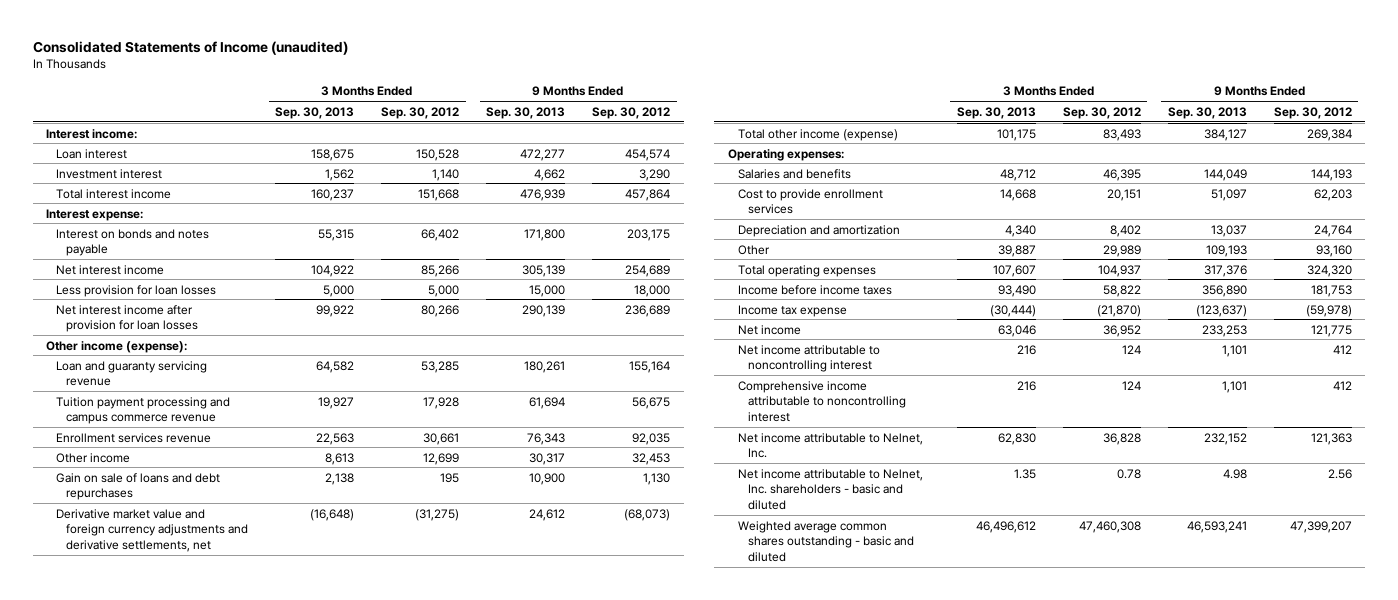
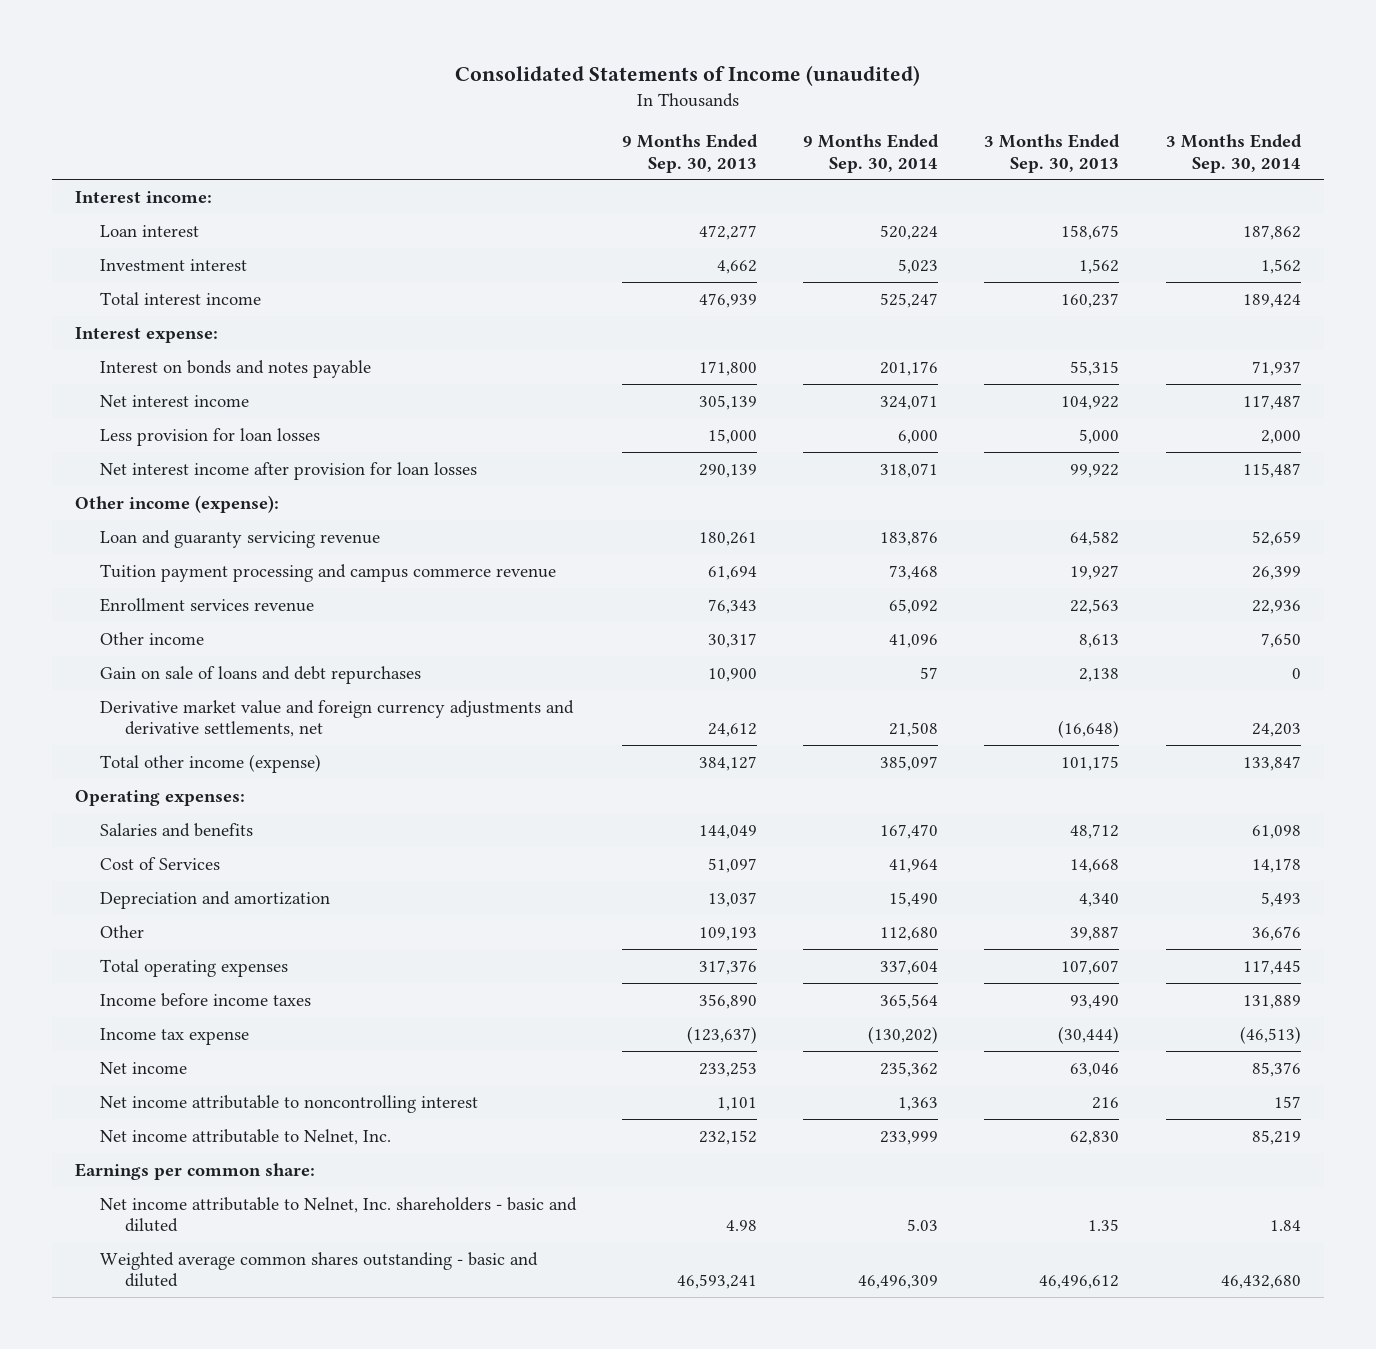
[381,106,460,119] Sep. 30, 2012 -> none
[592,106,671,119] Sep. 30, 2012 -> none
none -> [803,133,940,173] 9 Months Ended Sep. 30, 2014
none -> [1165,133,1302,173] 3 Months Ended Sep. 30, 2014
[737,188,883,215] Cost to provide enrollment services -> [100,856,221,870] Cost of Services
[737,380,906,422] Comprehensive income attributable to noncontrolling interest -> none
none -> [75,1162,316,1180] Earnings per common share:

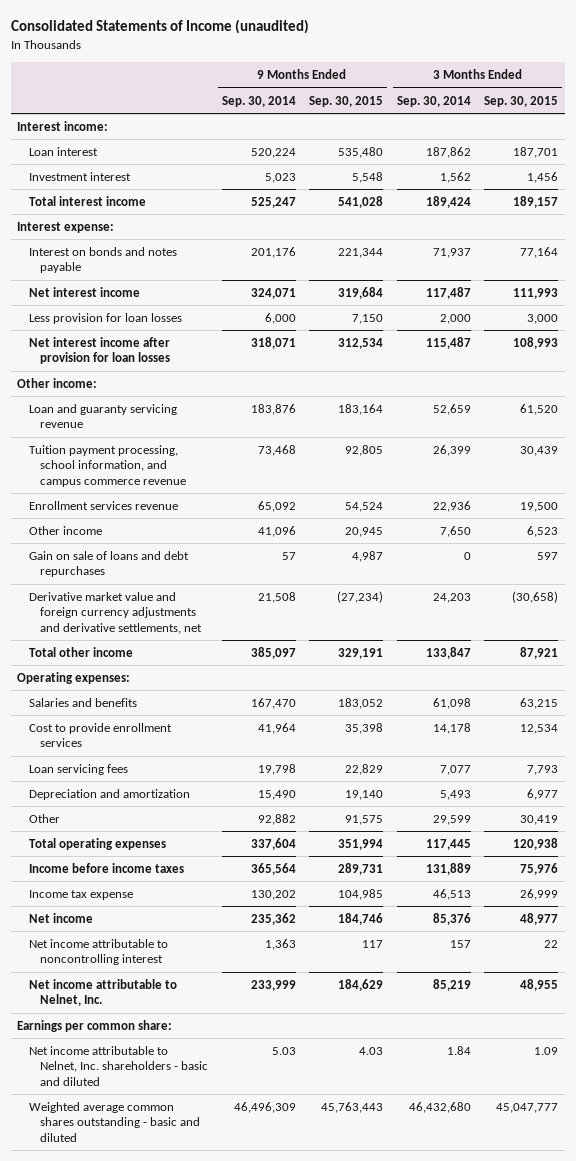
[622,133,759,173] 9 Months Ended Sep. 30, 2013 -> none
[984,133,1121,173] 3 Months Ended Sep. 30, 2013 -> none
none -> [309,95,384,107] Sep. 30, 2015
none -> [484,95,559,107] Sep. 30, 2015
[75,494,280,513] Other income (expense): -> [17,377,98,388] Other income:
[100,563,557,582] Tuition payment processing and campus commerce revenue -> [28,444,187,487] Tuition payment processing, school information, and campus commerce revenue
[100,753,322,773] Total other income (expense) -> [28,646,133,657] Total other income
[100,856,221,870] Cost of Services -> [28,722,172,748] Cost to provide enrollment services
none -> [28,763,128,775] Loan servicing fees
[880,926,939,941] 112,680 -> [257,813,296,825] 92,882
[1251,925,1301,941] 36,676 -> [432,814,471,825] 29,599
[868,1025,939,1044] (130,202) -> [250,889,296,900] 130,202
[1239,1025,1301,1044] (46,513) -> [432,888,471,900] 46,513

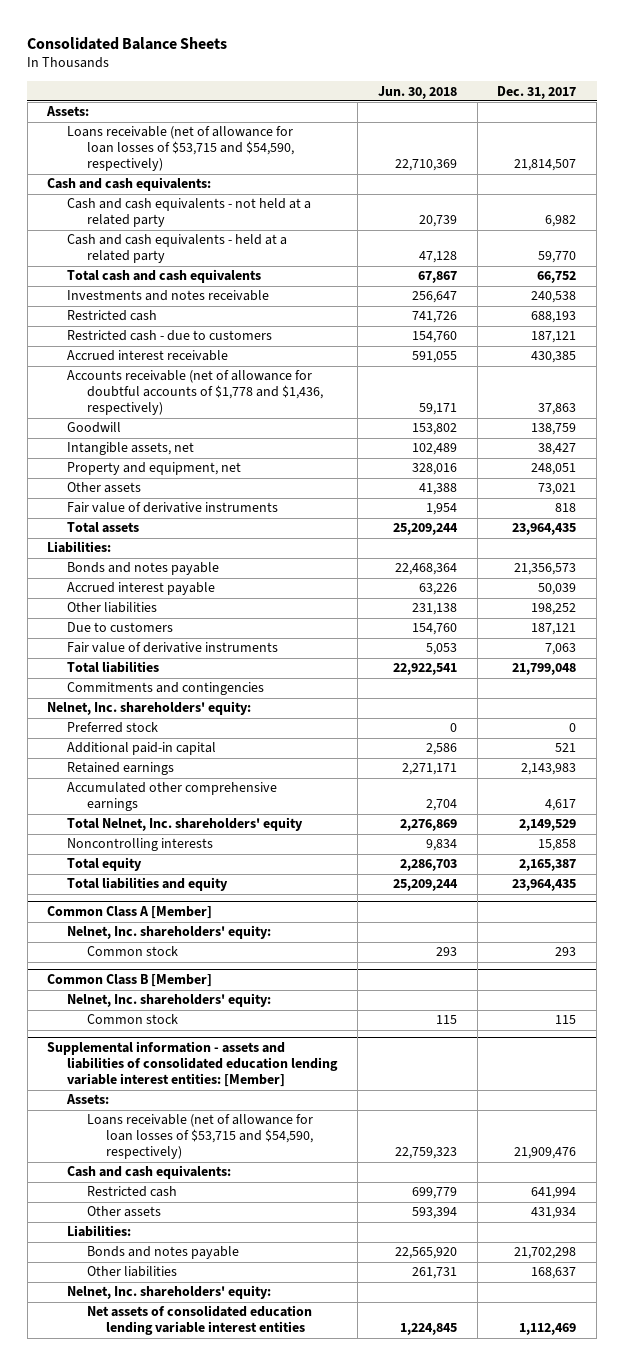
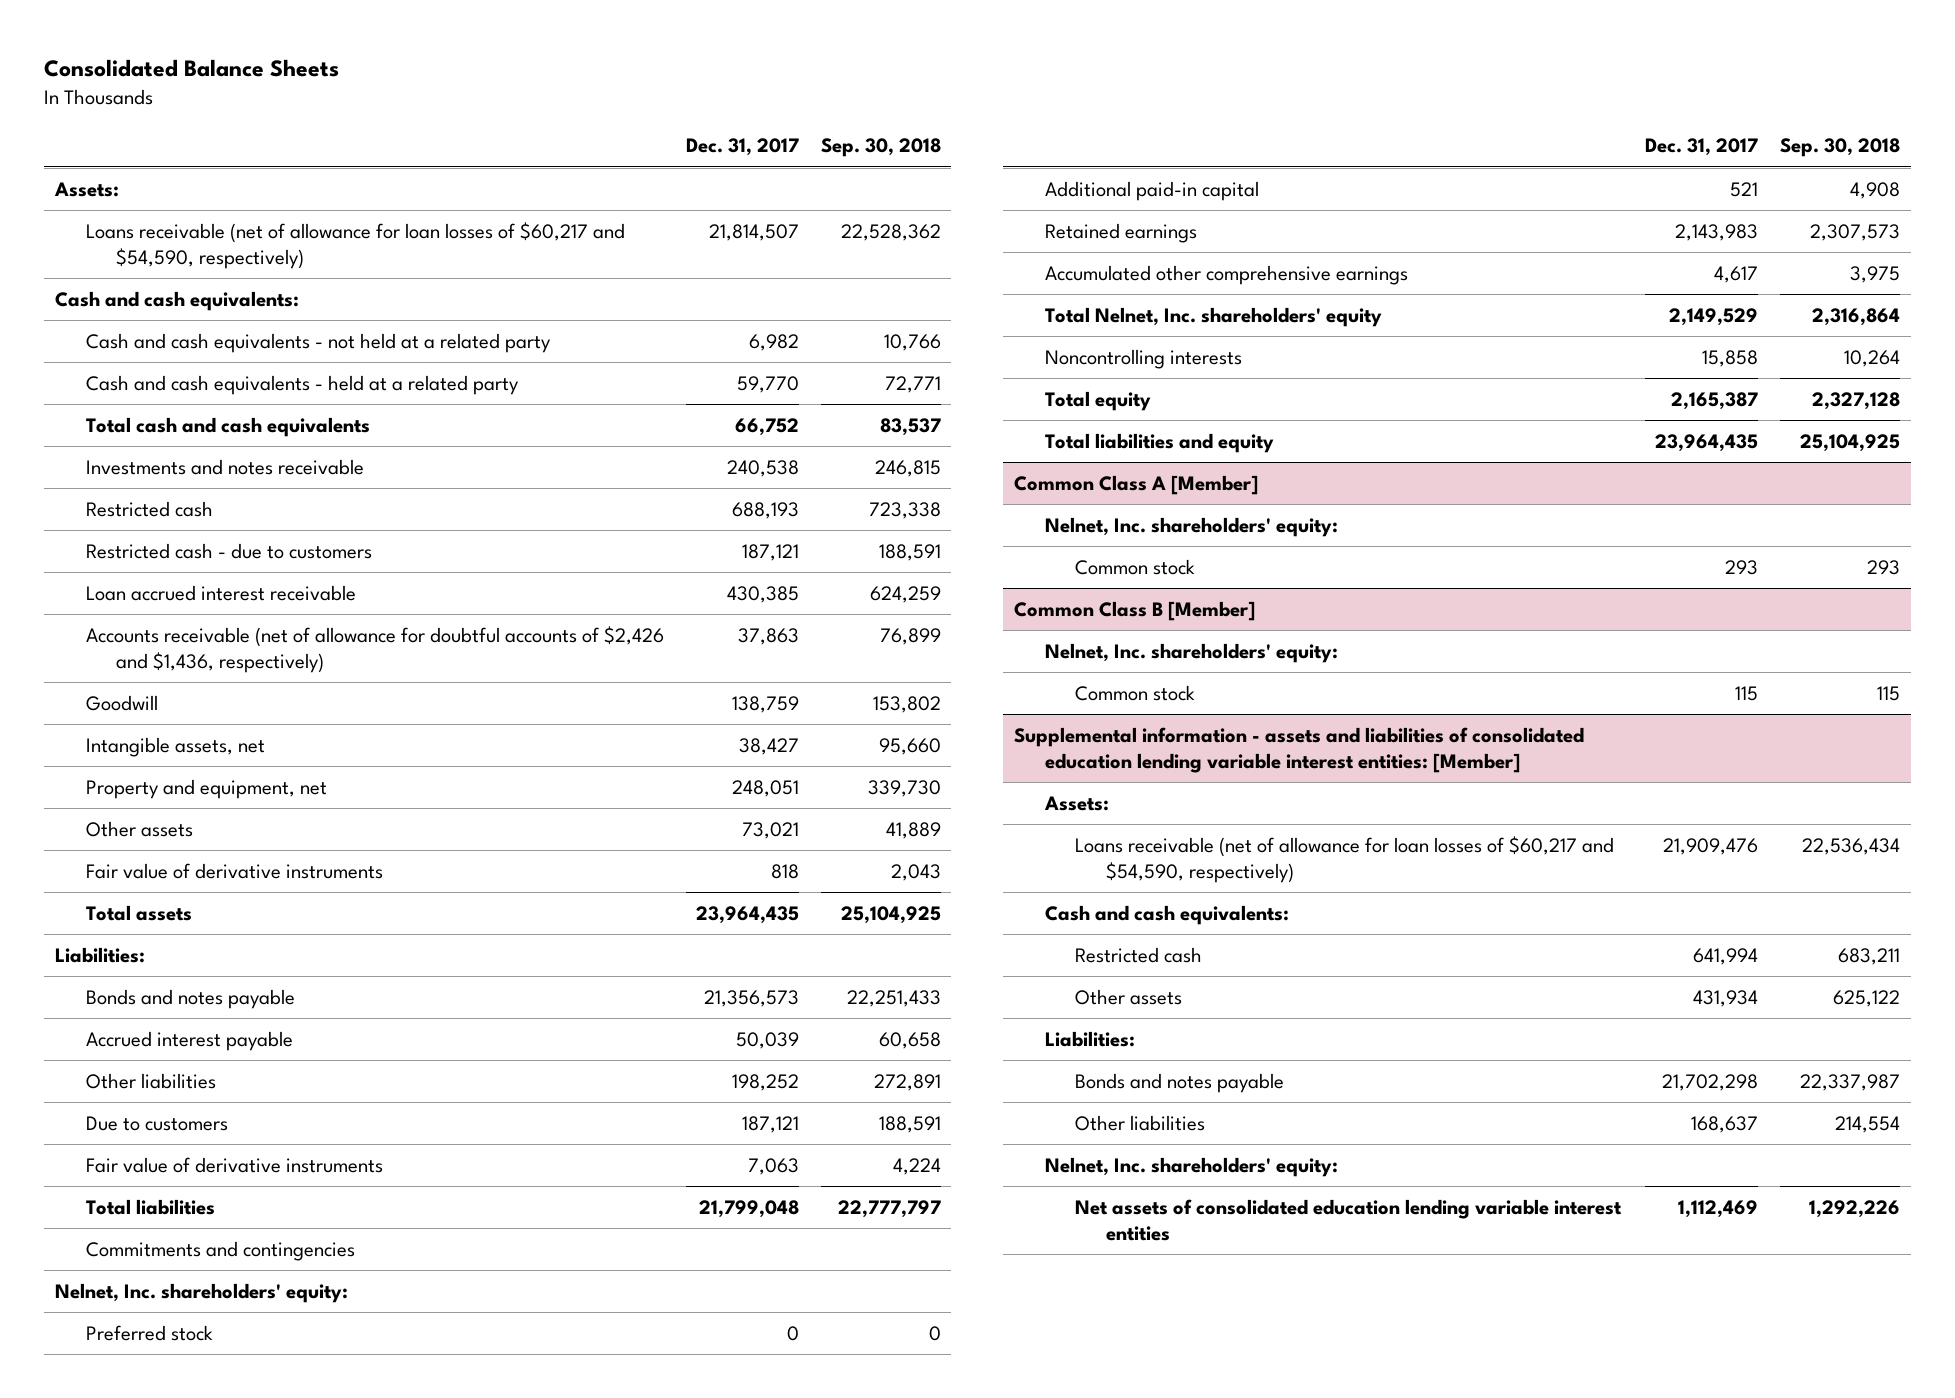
[377,85,457,99] Jun. 30, 2018 -> none
none -> [820,138,941,158] Sep. 30, 2018
[67,126,294,172] Loans receivable (net of allowance for loan losses of $53,715 and $54,590, respectively) -> [85,221,625,270] Loans receivable (net of allowance for loan losses of $60,217 and $54,590, respectively)
[67,350,229,362] Accrued interest receivable -> [85,584,356,601] Loan accrued interest receivable
[67,370,323,416] Accounts receivable (net of allowance for doubtful accounts of $1,778 and $1,436, respectively) -> [85,625,664,674] Accounts receivable (net of allowance for doubtful accounts of $2,426 and $1,436, respectively)
[86,1114,314,1160] Loans receivable (net of allowance for loan losses of $53,715 and $54,590, respectively) -> [1075,835,1615,884] Loans receivable (net of allowance for loan losses of $60,217 and $54,590, respectively)

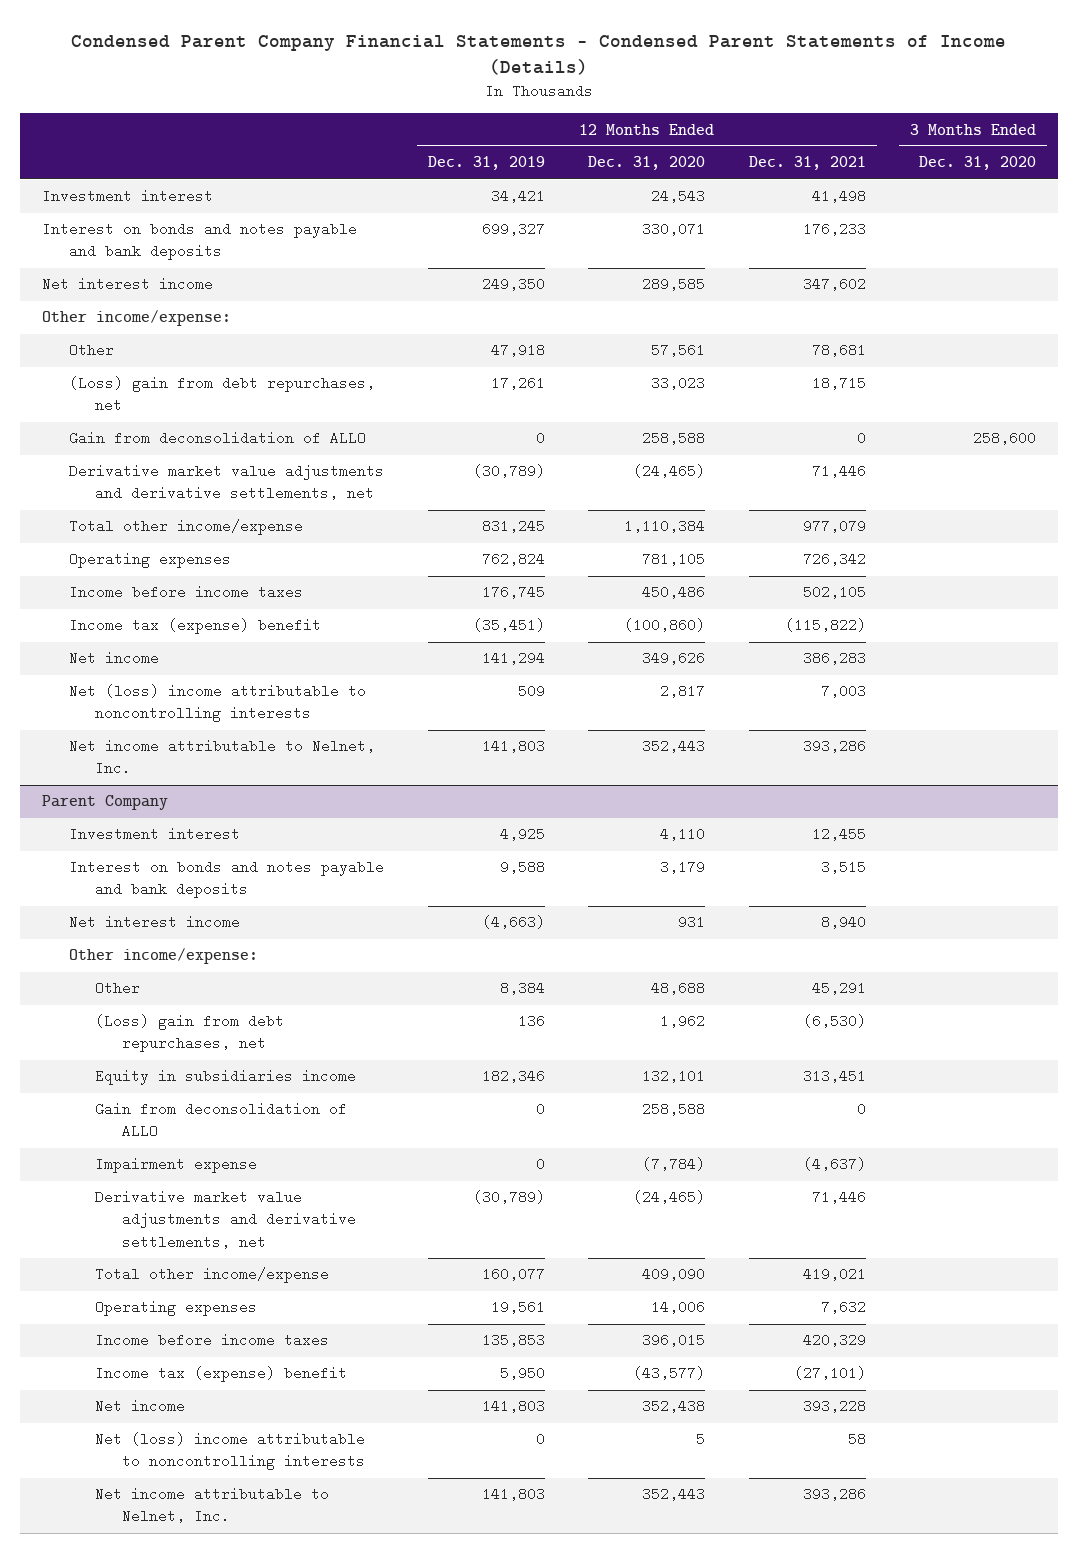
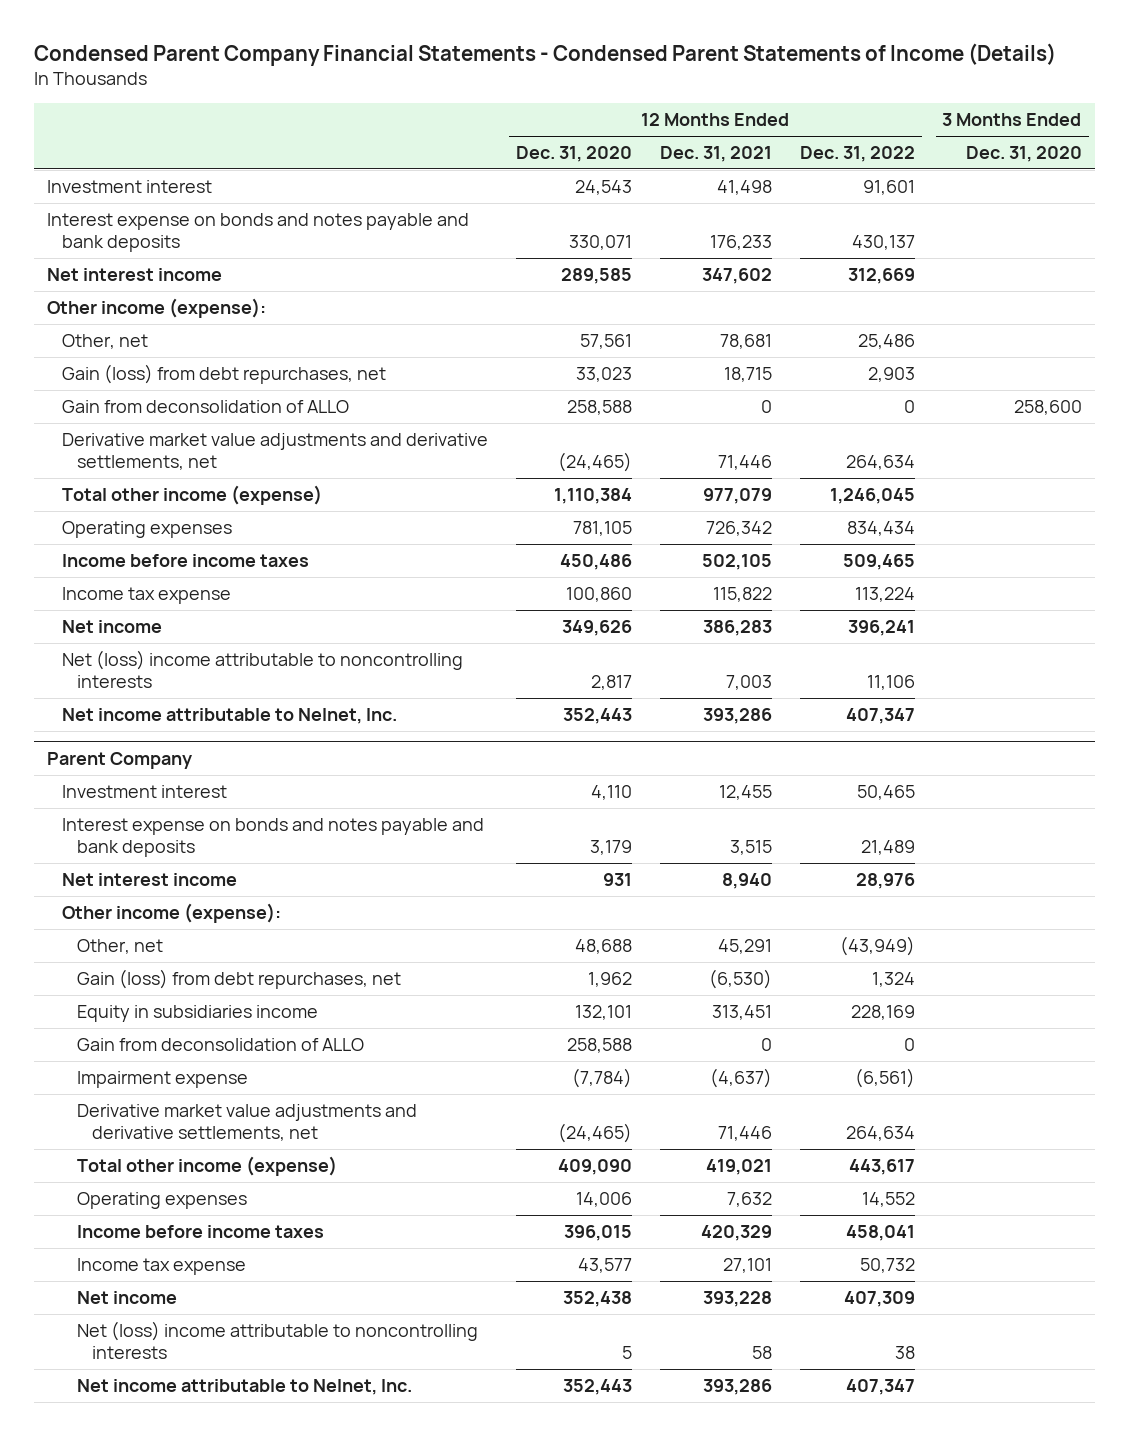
[427,156,545,171] Dec. 31, 2019 -> none
none -> [799,145,915,162] Dec. 31, 2022
[42,222,358,261] Interest on bonds and notes payable and bank deposits -> [47,212,470,252] Interest expense on bonds and notes payable and bank deposits
[42,310,232,327] Other income/expense: -> [47,297,267,318] Other income (expense):
[68,343,114,358] Other -> [62,333,149,349] Other, net
[68,376,375,413] (Loss) gain from debt repurchases, net -> [62,363,387,384] Gain (loss) from debt repurchases, net
[68,519,303,536] Total other income/expense -> [62,484,323,505] Total other income (expense)
[68,618,321,635] Income tax (expense) benefit -> [62,586,232,604] Income tax expense
[624,618,706,633] (100,860) -> [566,586,633,602] 100,860
[785,618,867,633] (115,822) -> [712,586,772,602] 115,822
[68,860,384,899] Interest on bonds and notes payable and bank deposits -> [62,817,485,857] Interest expense on bonds and notes payable and bank deposits
[68,948,258,965] Other income/expense: -> [62,902,282,923] Other income (expense):
[95,981,141,996] Other -> [77,938,164,954] Other, net
[95,1014,285,1053] (Loss) gain from debt repurchases, net -> [77,968,402,989] Gain (loss) from debt repurchases, net
[95,1267,330,1284] Total other income/expense -> [77,1155,338,1176] Total other income (expense)
[95,1366,348,1383] Income tax (expense) benefit -> [77,1257,247,1275] Income tax expense
[633,1366,706,1381] (43,577) -> [578,1257,633,1273] 43,577
[794,1366,867,1381] (27,101) -> [722,1257,772,1273] 27,101

